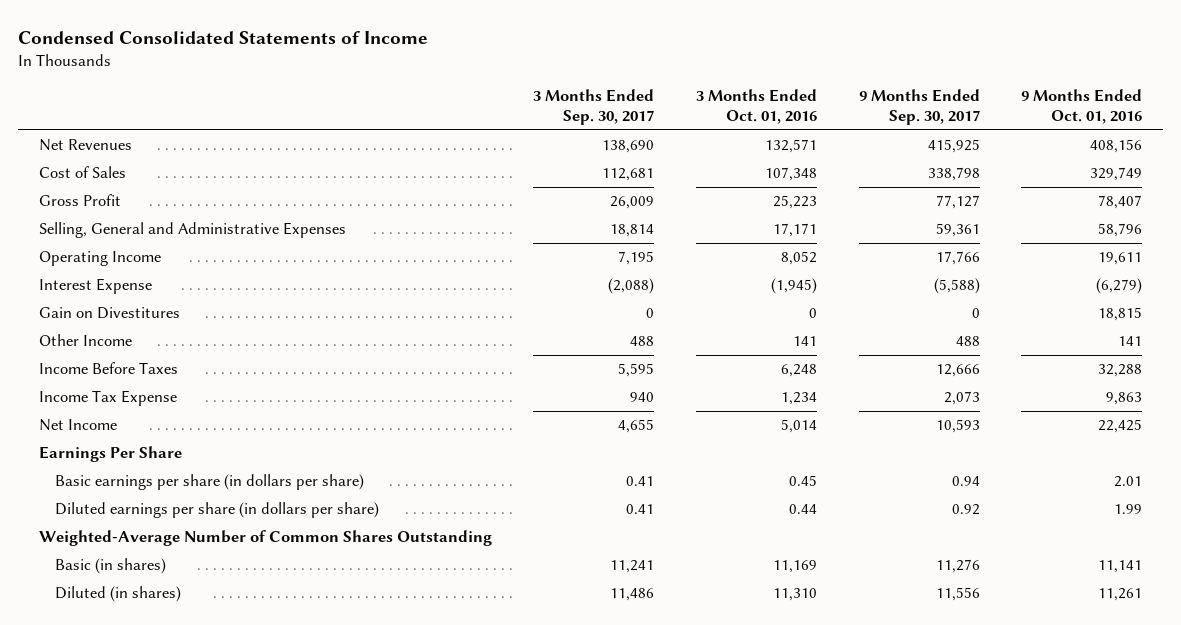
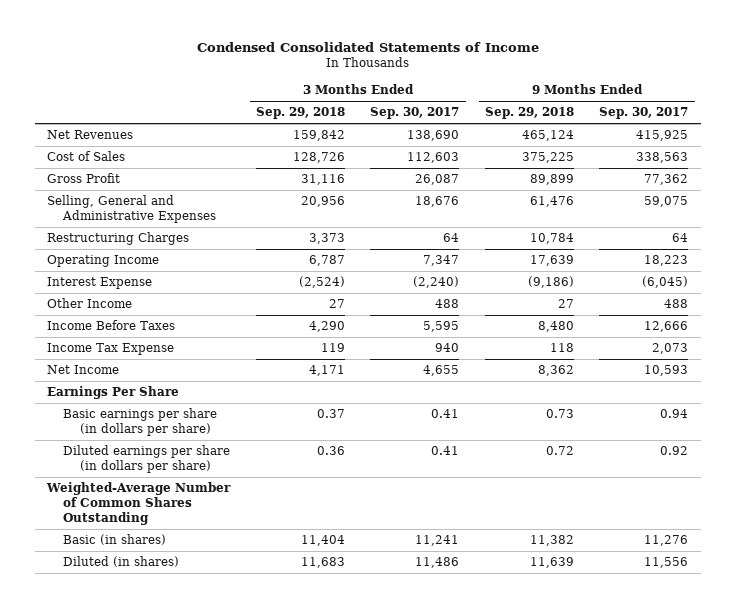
[696,89,818,124] 3 Months Ended Oct. 01, 2016 -> none
[1021,89,1143,124] 9 Months Ended Oct. 01, 2016 -> none
none -> [255,107,345,120] Sep. 29, 2018
none -> [484,107,574,120] Sep. 29, 2018
[38,307,180,320] Gain on Divestitures -> none
[602,168,655,182] 112,681 -> [407,152,460,164] 112,603
[927,167,980,182] 338,798 -> [636,152,689,164] 338,563
[610,196,655,210] 26,009 -> [415,174,460,186] 26,087
[935,195,980,210] 77,127 -> [644,174,689,186] 77,362
[610,224,655,238] 18,814 -> [415,196,460,208] 18,676
[935,223,980,238] 59,361 -> [644,196,689,208] 59,075
none -> [47,232,190,246] Restructuring Charges
[618,251,655,266] 7,195 -> [423,255,460,267] 7,347
[935,251,980,266] 17,766 -> [644,255,689,267] 18,223
[608,278,655,295] (2,088) -> [413,276,460,289] (2,240)
[933,278,980,295] (5,588) -> [642,276,689,289] (6,045)

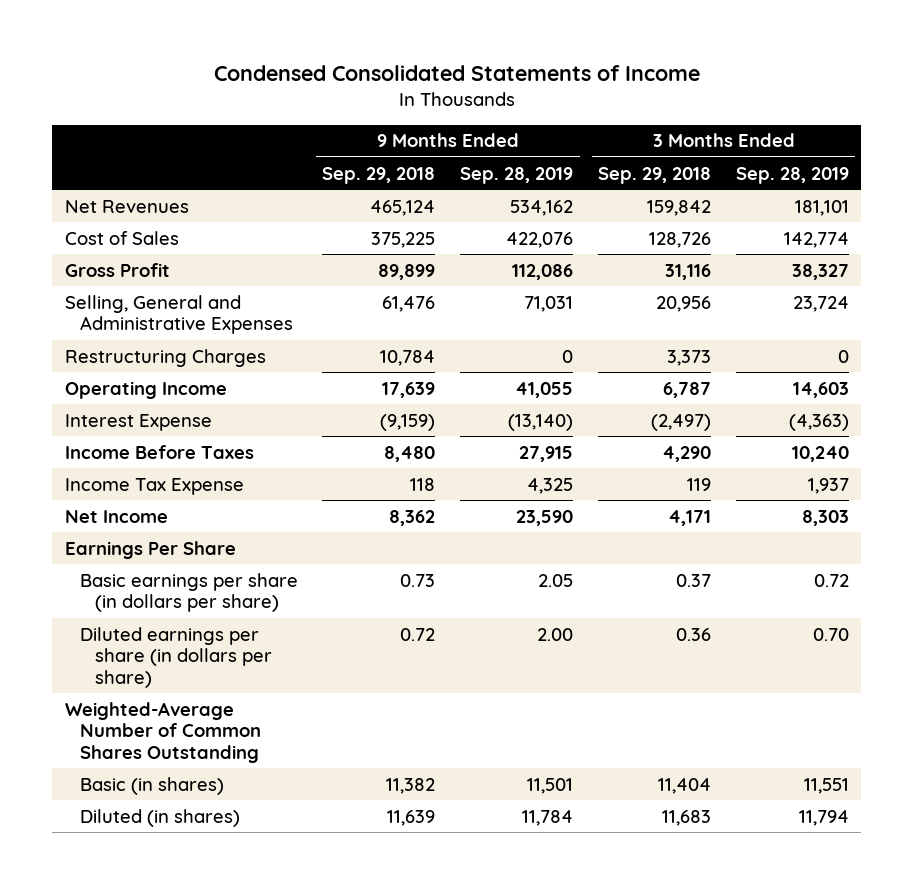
[370,107,460,120] Sep. 30, 2017 -> none
[599,107,689,120] Sep. 30, 2017 -> none
none -> [460,166,574,184] Sep. 28, 2019
none -> [736,166,850,184] Sep. 28, 2019
[47,298,133,309] Other Income -> none
[298,276,345,289] (2,524) -> [651,413,712,431] (2,497)
[527,276,574,289] (9,186) -> [380,413,436,431] (9,159)

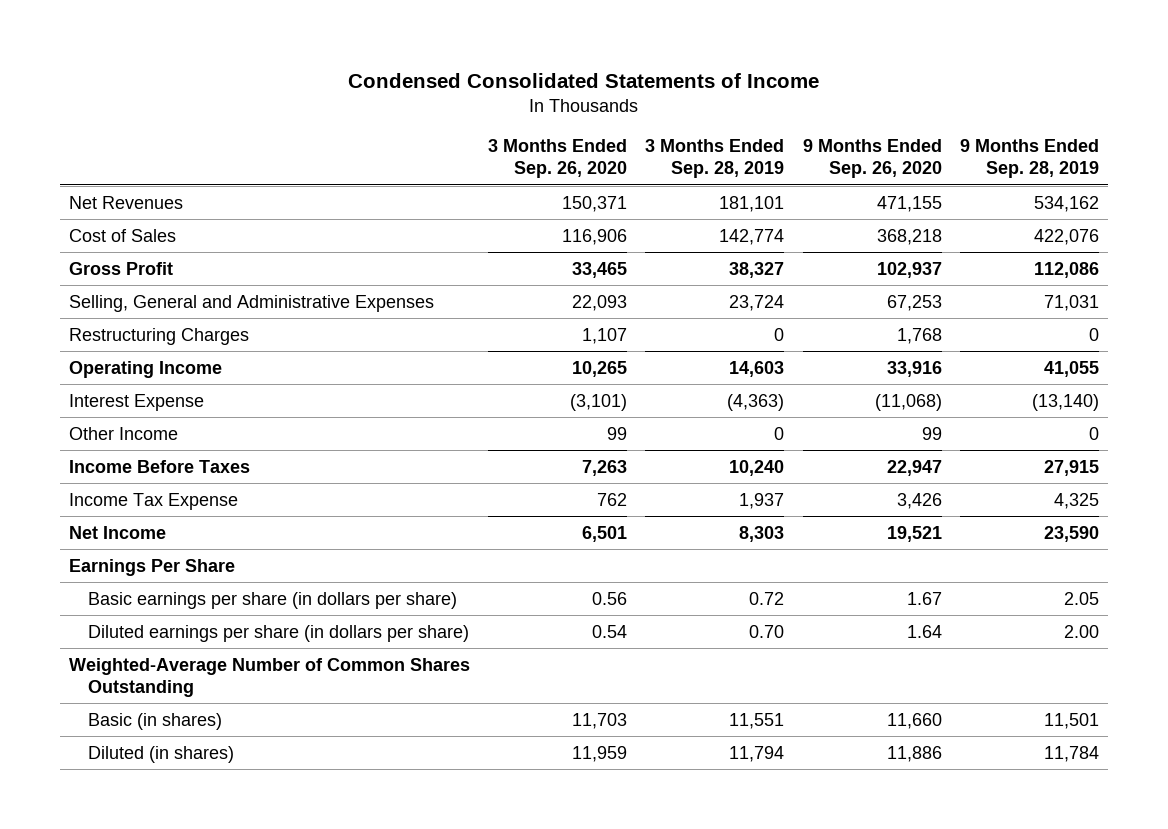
[322,166,436,184] Sep. 29, 2018 -> none
[598,166,712,184] Sep. 29, 2018 -> none
none -> [488,139,628,179] 3 Months Ended Sep. 26, 2020
none -> [802,139,942,179] 9 Months Ended Sep. 26, 2020
none -> [69,426,179,440] Other Income

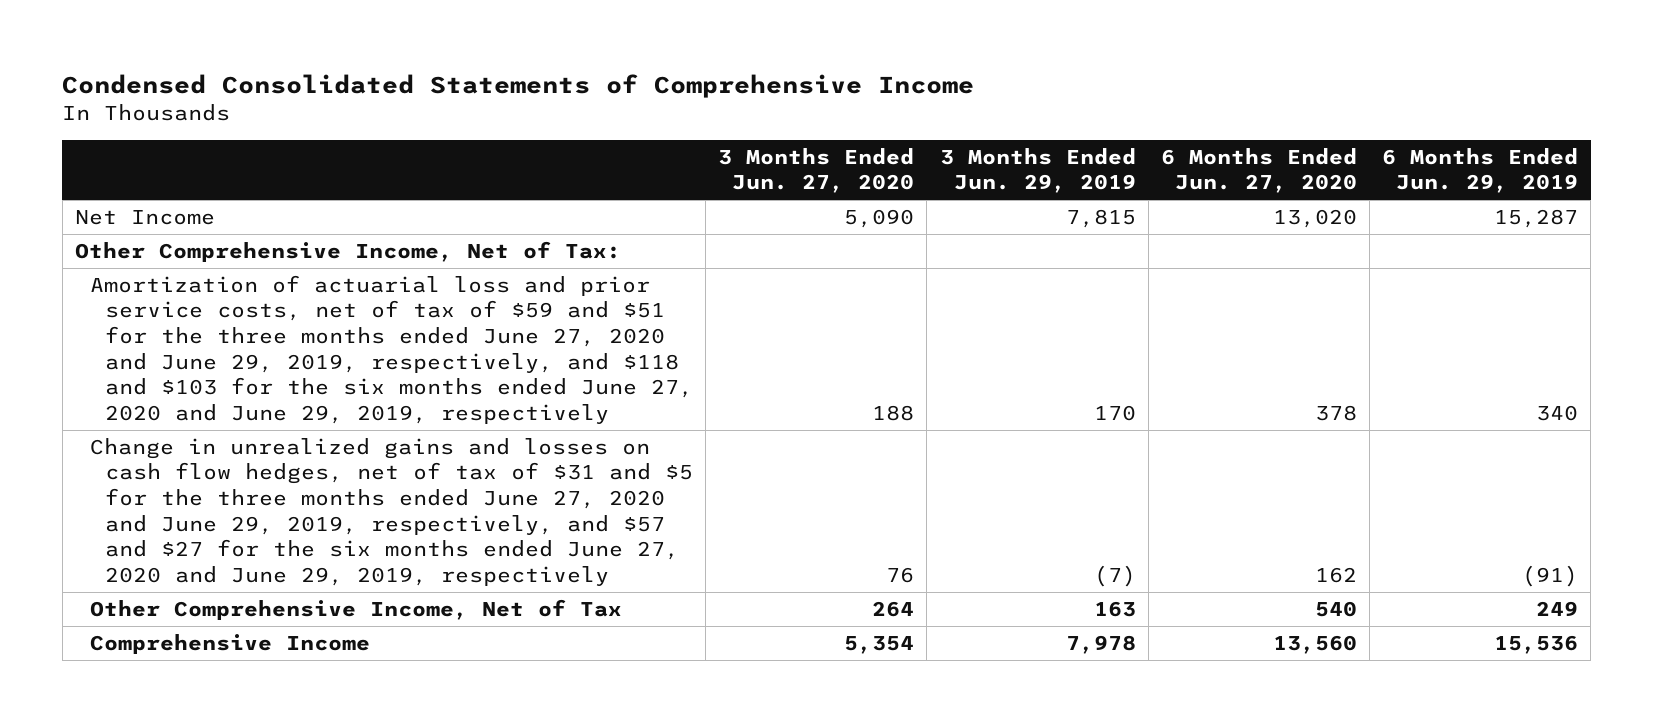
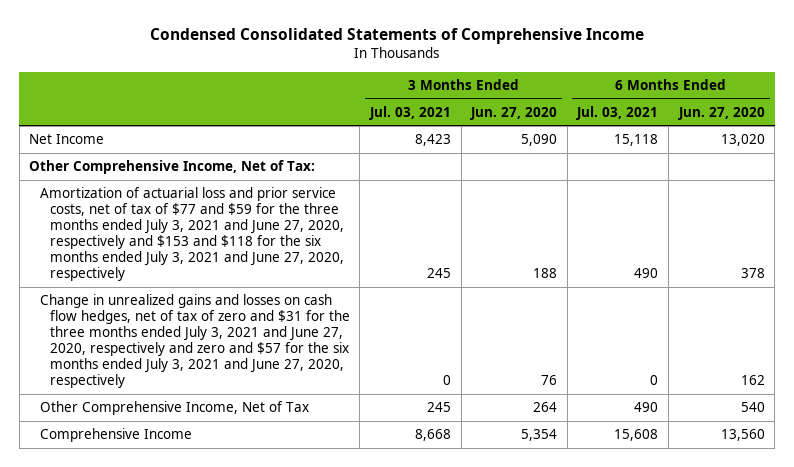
[939,147,1136,194] 3 Months Ended Jun. 29, 2019 -> none
[1382,147,1579,194] 6 Months Ended Jun. 29, 2019 -> none
none -> [369,105,452,120] Jul. 03, 2021
none -> [576,105,659,120] Jul. 03, 2021
[89,274,694,424] Amortization of actuarial loss and prior service costs, net of tax of $59 and $51 for the three months ended June 27, 2020 and June 29, 2019, respectively, and $118 and $103 for the six months ended June 27, 2020 and June 29, 2019, respectively -> [39,187,344,282] Amortization of actuarial loss and prior service costs, net of tax of $77 and $59 for the three months ended July 3, 2021 and June 27, 2020, respectively and $153 and $118 for the six months ended July 3, 2021 and June 27, 2020, respectively
[89,437,694,586] Change in unrealized gains and losses on cash flow hedges, net of tax of $31 and $5 for the three months ended June 27, 2020 and June 29, 2019, respectively, and $57 and $27 for the six months ended June 27, 2020 and June 29, 2019, respectively -> [39,294,350,389] Change in unrealized gains and losses on cash flow hedges, net of tax of zero and $31 for the three months ended July 3, 2021 and June 27, 2020, respectively and zero and $57 for the six months ended July 3, 2021 and June 27, 2020, respectively

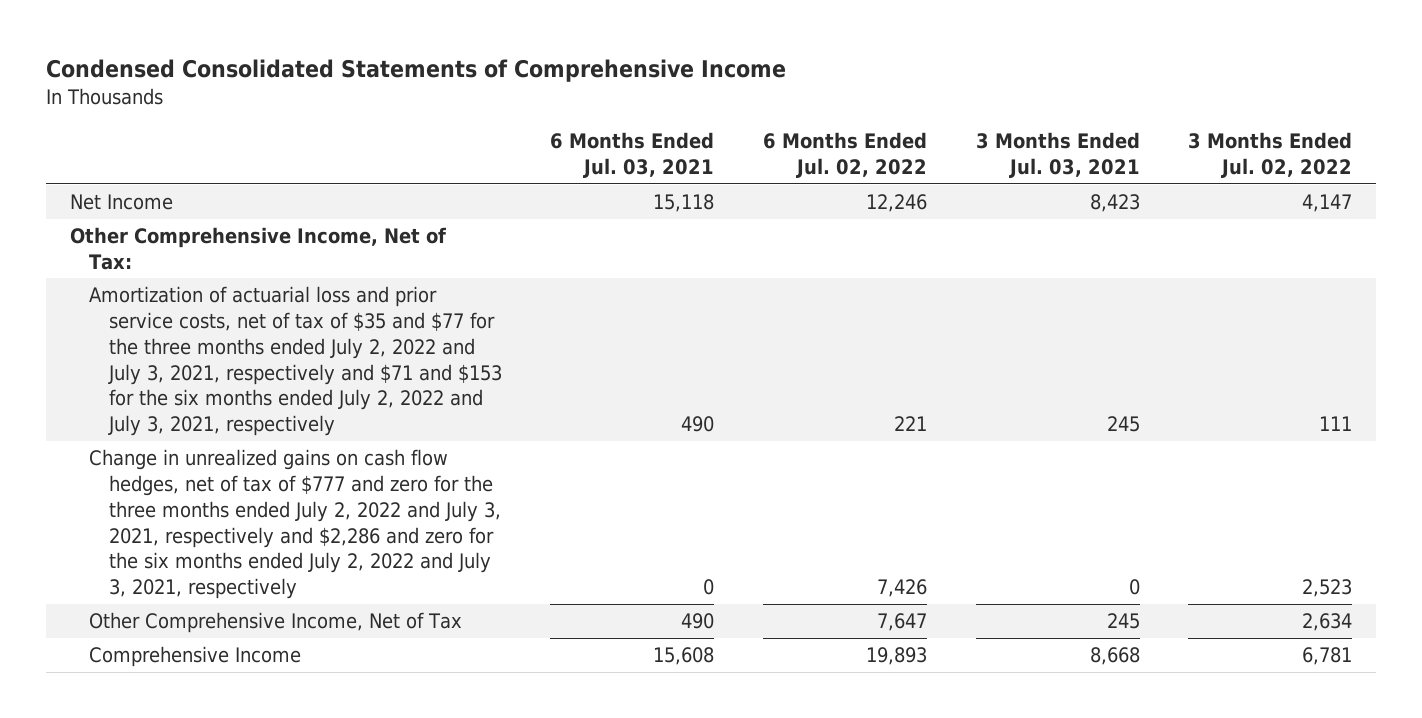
[470,106,558,120] Jun. 27, 2020 -> none
[677,106,765,120] Jun. 27, 2020 -> none
none -> [763,132,928,179] 6 Months Ended Jul. 02, 2022
none -> [1188,132,1353,179] 3 Months Ended Jul. 02, 2022
[39,187,344,282] Amortization of actuarial loss and prior service costs, net of tax of $77 and $59 for the three months ended July 3, 2021 and June 27, 2020, respectively and $153 and $118 for the six months ended July 3, 2021 and June 27, 2020, respectively -> [89,286,502,437] Amortization of actuarial loss and prior service costs, net of tax of $35 and $77 for the three months ended July 2, 2022 and July 3, 2021, respectively and $71 and $153 for the six months ended July 2, 2022 and July 3, 2021, respectively
[39,294,350,389] Change in unrealized gains and losses on cash flow hedges, net of tax of zero and $31 for the three months ended July 3, 2021 and June 27, 2020, respectively and zero and $57 for the six months ended July 3, 2021 and June 27, 2020, respectively -> [89,449,501,600] Change in unrealized gains on cash flow hedges, net of tax of $777 and zero for the three months ended July 2, 2022 and July 3, 2021, respectively and $2,286 and zero for the six months ended July 2, 2022 and July 3, 2021, respectively

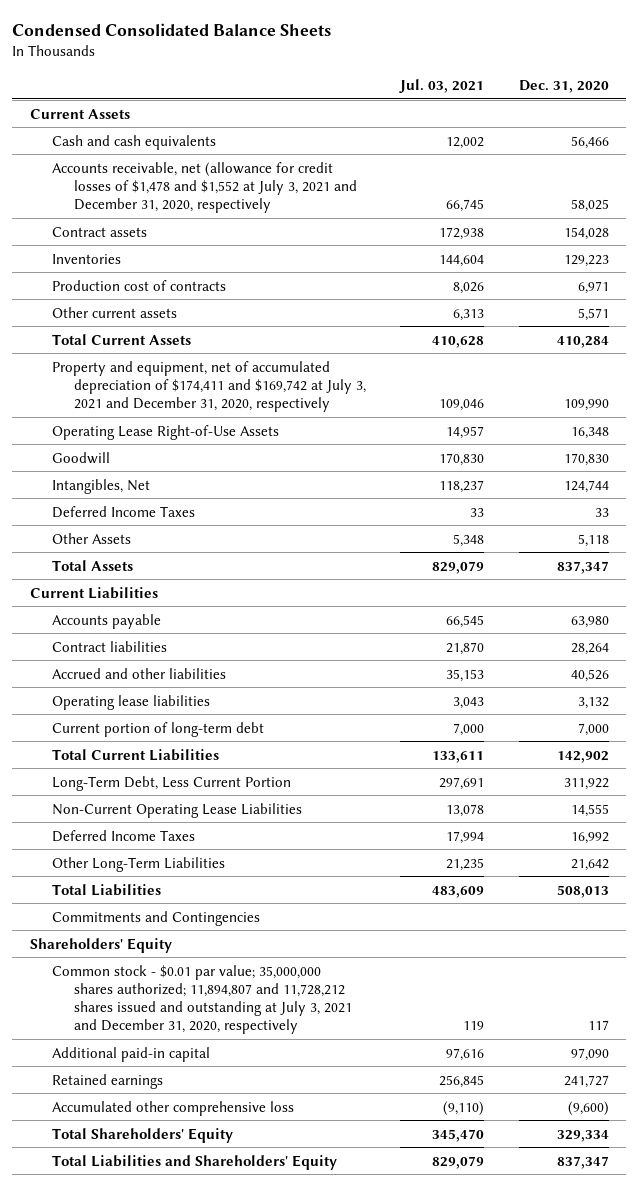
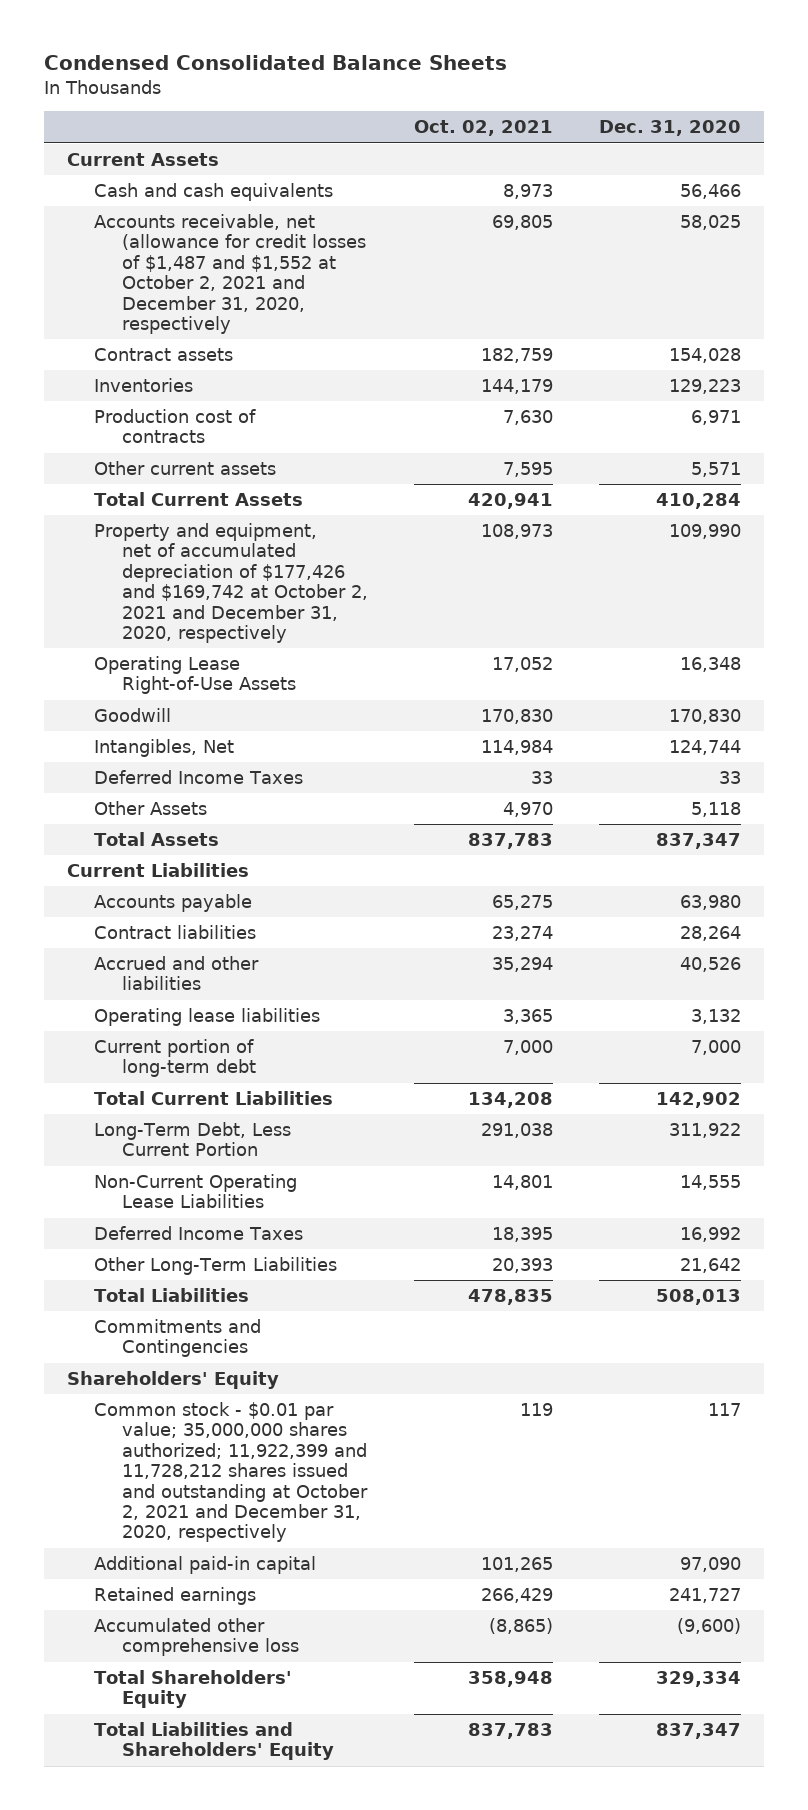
[399,78,485,93] Jul. 03, 2021 -> none
none -> [414,120,554,137] Oct. 02, 2021
[51,161,357,213] Accounts receivable, net (allowance for credit losses of $1,478 and $1,552 at July 3, 2021 and December 31, 2020, respectively -> [94,214,367,334] Accounts receivable, net (allowance for credit losses of $1,487 and $1,552 at October 2, 2021 and December 31, 2020, respectively
[51,360,366,412] Property and equipment, net of accumulated depreciation of $174,411 and $169,742 at July 3, 2021 and December 31, 2020, respectively -> [94,523,369,643] Property and equipment, net of accumulated depreciation of $177,426 and $169,742 at October 2, 2021 and December 31, 2020, respectively
[51,964,352,1034] Common stock - $0.01 par value; 35,000,000 shares authorized; 11,894,807 and 11,728,212 shares issued and outstanding at July 3, 2021 and December 31, 2020, respectively -> [94,1402,369,1543] Common stock - $0.01 par value; 35,000,000 shares authorized; 11,922,399 and 11,728,212 shares issued and outstanding at October 2, 2021 and December 31, 2020, respectively

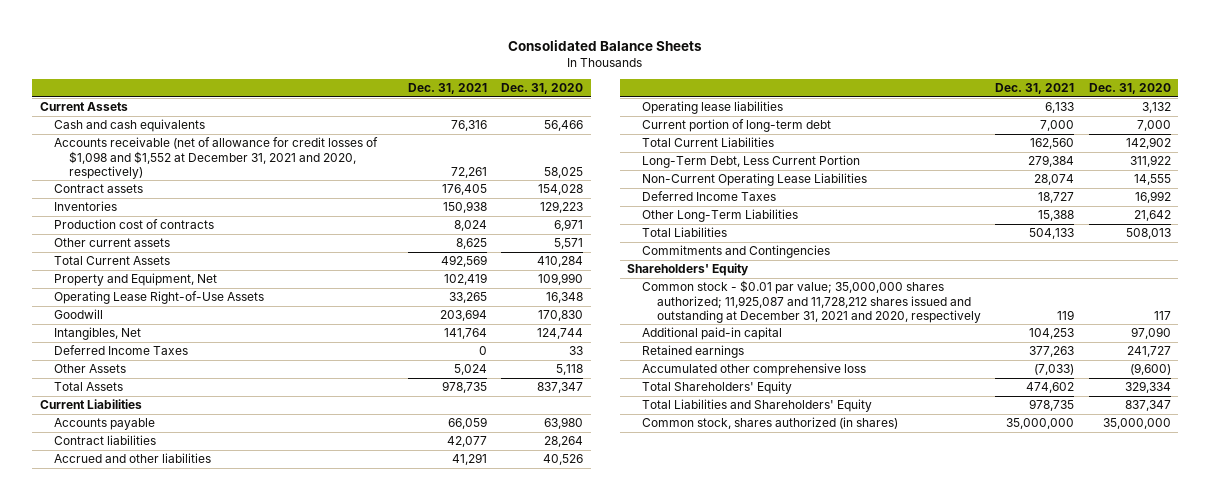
[43,55,507,71] Condensed Consolidated Balance Sheets -> [508,39,703,51] Consolidated Balance Sheets
[414,120,554,137] Oct. 02, 2021 -> none
none -> [407,82,487,94] Dec. 31, 2021
[94,214,367,334] Accounts receivable, net (allowance for credit losses of $1,487 and $1,552 at October 2, 2021 and December 31, 2020, respectively -> [54,137,379,179] Accounts receivable (net of allowance for credit losses of $1,098 and $1,552 at December 31, 2021 and 2020, respectively)
[94,523,369,643] Property and equipment, net of accumulated depreciation of $177,426 and $169,742 at October 2, 2021 and December 31, 2020, respectively -> [54,273,218,287] Property and Equipment, Net
[94,1402,369,1543] Common stock - $0.01 par value; 35,000,000 shares authorized; 11,922,399 and 11,728,212 shares issued and outstanding at October 2, 2021 and December 31, 2020, respectively -> [642,280,981,323] Common stock - $0.01 par value; 35,000,000 shares authorized; 11,925,087 and 11,728,212 shares issued and outstanding at December 31, 2021 and 2020, respectively
none -> [642,417,899,430] Common stock, shares authorized (in shares)

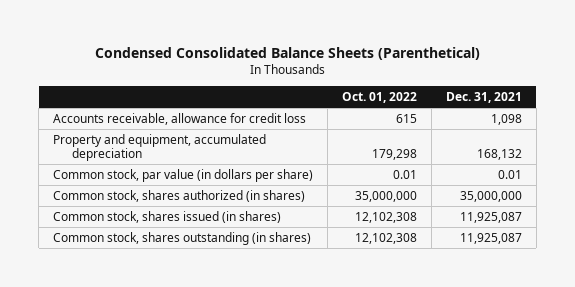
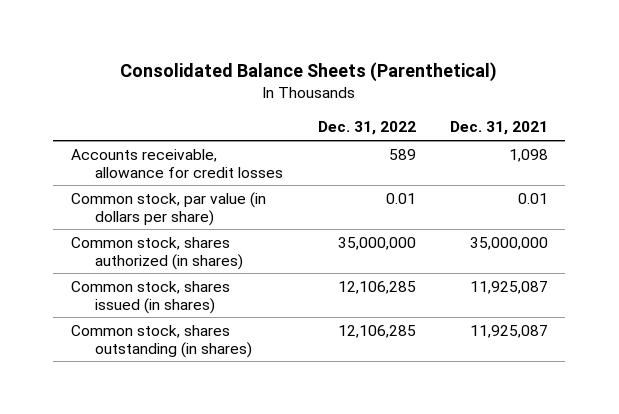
[94,46,480,60] Condensed Consolidated Balance Sheets (Parenthetical) -> [120,62,498,83] Consolidated Balance Sheets (Parenthetical)
[342,91,418,103] Oct. 01, 2022 -> none
none -> [317,121,416,136] Dec. 31, 2022
[53,133,267,161] Property and equipment, accumulated depreciation -> none
[53,112,307,125] Accounts receivable, allowance for credit loss -> [70,148,284,178] Accounts receivable, allowance for credit losses

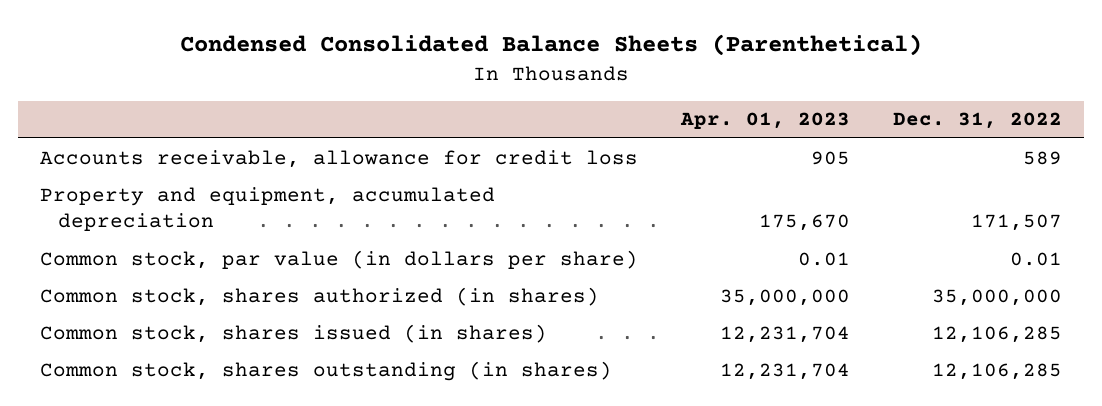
[120,62,498,83] Consolidated Balance Sheets (Parenthetical) -> [180,34,923,57] Condensed Consolidated Balance Sheets (Parenthetical)
[449,121,548,136] Dec. 31, 2021 -> none
none -> [680,112,851,130] Apr. 01, 2023
[70,148,284,178] Accounts receivable, allowance for credit losses -> [40,149,639,168] Accounts receivable, allowance for credit loss
none -> [40,186,496,232] Property and equipment, accumulated depreciation

